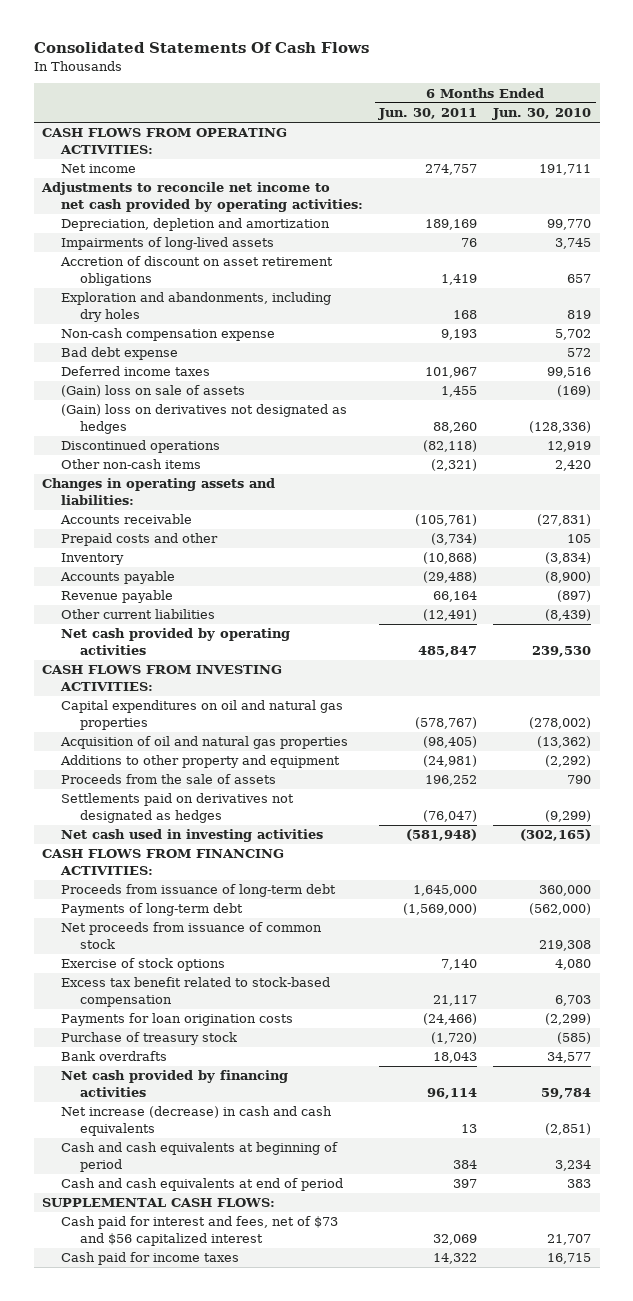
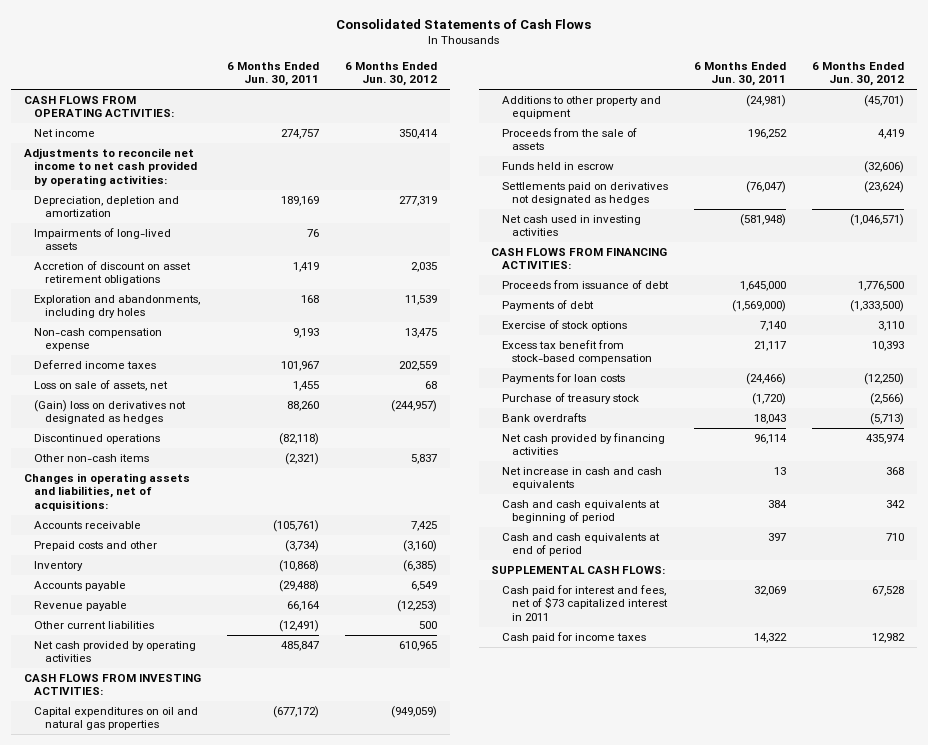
[33,42,369,54] Consolidated Statements Of Cash Flows -> [336,19,592,30] Consolidated Statements of Cash Flows
[492,108,592,121] Jun. 30, 2010 -> none
none -> [344,61,437,87] 6 Months Ended Jun. 30, 2012
[61,347,179,361] Bad debt expense -> none
[61,385,246,398] (Gain) loss on sale of assets -> [34,379,169,391] Loss on sale of assets, net
[41,478,275,505] Changes in operating assets and liabilities: -> [24,472,191,512] Changes in operating assets and liabilities, net of acquisitions:
[60,736,349,750] Acquisition of oil and natural gas properties -> none
[415,716,478,729] (578,767) -> [273,705,320,718] (677,172)
none -> [501,161,614,170] Funds held in escrow
[61,922,323,949] Net proceeds from issuance of common stock -> none
[61,884,337,898] Proceeds from issuance of long-term debt -> [501,279,669,289] Proceeds from issuance of debt
[61,903,244,917] Payments of long-term debt -> [501,299,594,311] Payments of debt
[61,977,331,1007] Excess tax benefit related to stock-based compensation -> [501,339,653,365] Excess tax benefit from stock-based compensation
[61,1013,294,1027] Payments for loan origination costs -> [501,372,625,384] Payments for loan costs
[61,1106,333,1136] Net increase (decrease) in cash and cash equivalents -> [501,466,662,491] Net increase in cash and cash equivalents
[61,1216,339,1246] Cash paid for interest and fees, net of $73 and $56 capitalized interest -> [501,584,669,622] Cash paid for interest and fees, net of $73 capitalized interest in 2011

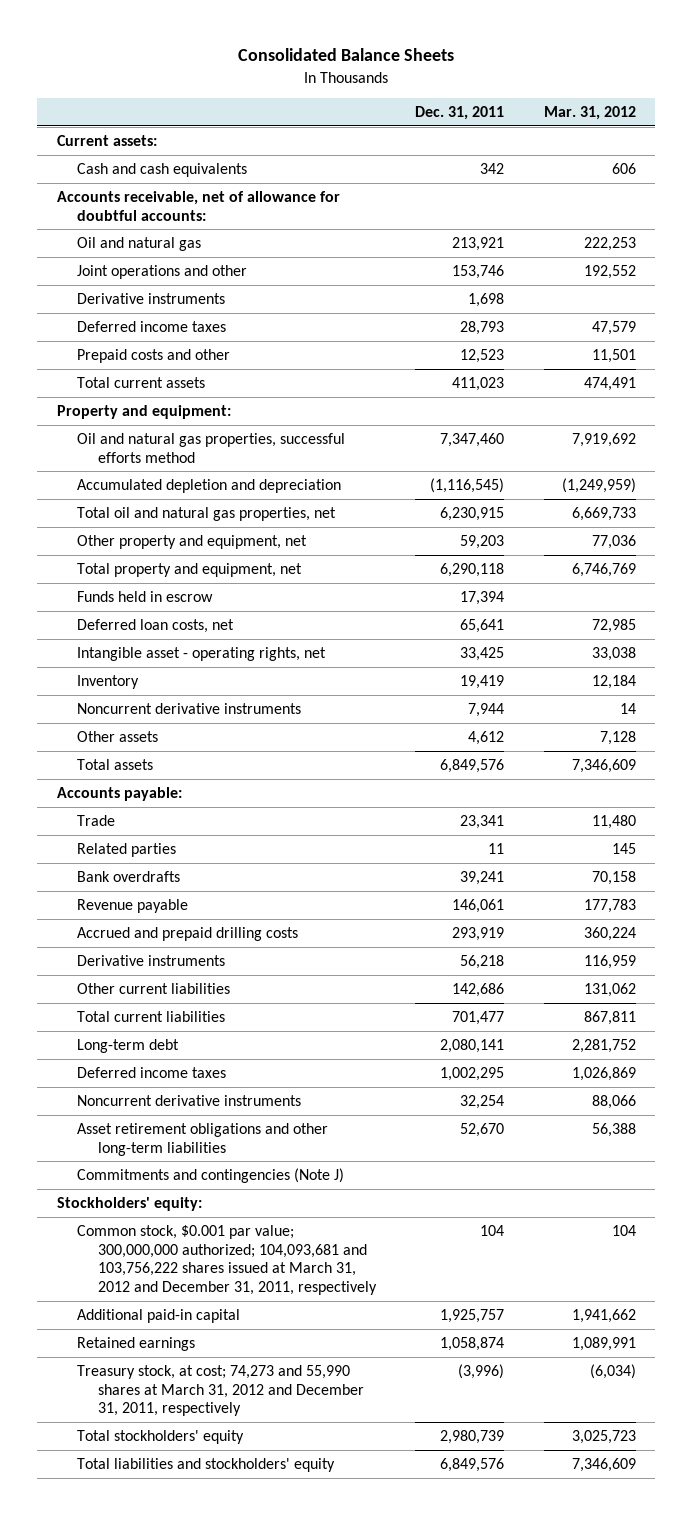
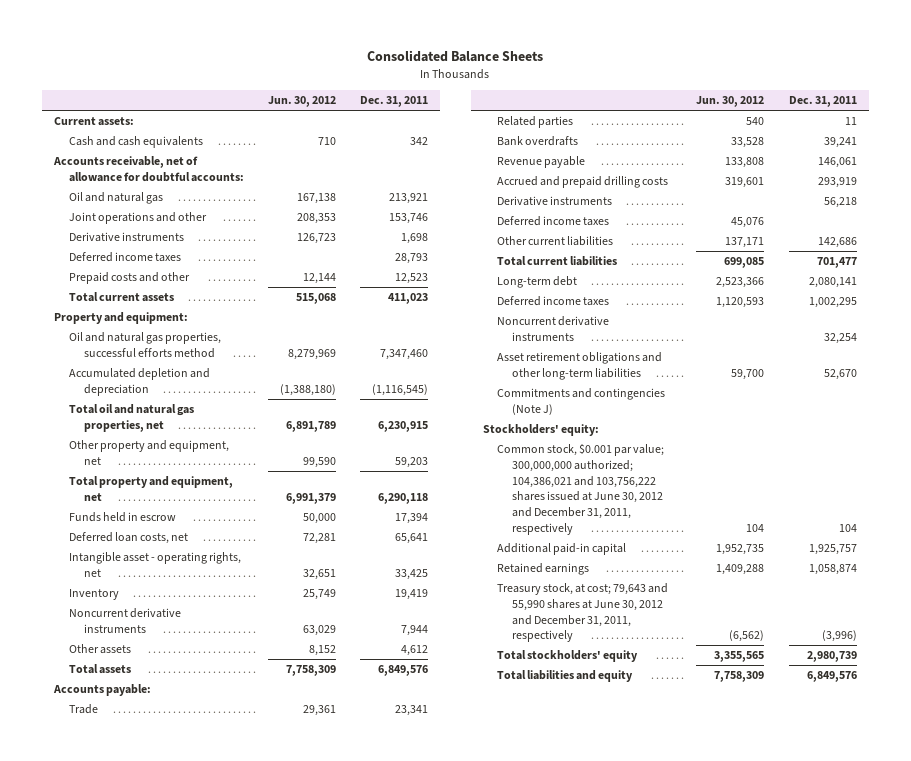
[543,106,636,121] Mar. 31, 2012 -> none
none -> [268,96,337,108] Jun. 30, 2012
none -> [497,216,610,227] Deferred income taxes
[77,1224,377,1295] Common stock, $0.001 par value; 300,000,000 authorized; 104,093,681 and 103,756,222 shares issued at March 31, 2012 and December 31, 2011, respectively -> [497,444,665,535] Common stock, $0.001 par value; 300,000,000 authorized; 104,386,021 and 103,756,222 shares issued at June 30, 2012 and December 31, 2011, respectively
[77,1364,364,1417] Treasury stock, at cost; 74,273 and 55,990 shares at March 31, 2012 and December 31, 2011, respectively -> [497,583,669,643] Treasury stock, at cost; 79,643 and 55,990 shares at June 30, 2012 and December 31, 2011, respectively
[77,1457,336,1472] Total liabilities and stockholders' equity -> [497,670,634,683] Total liabilities and equity

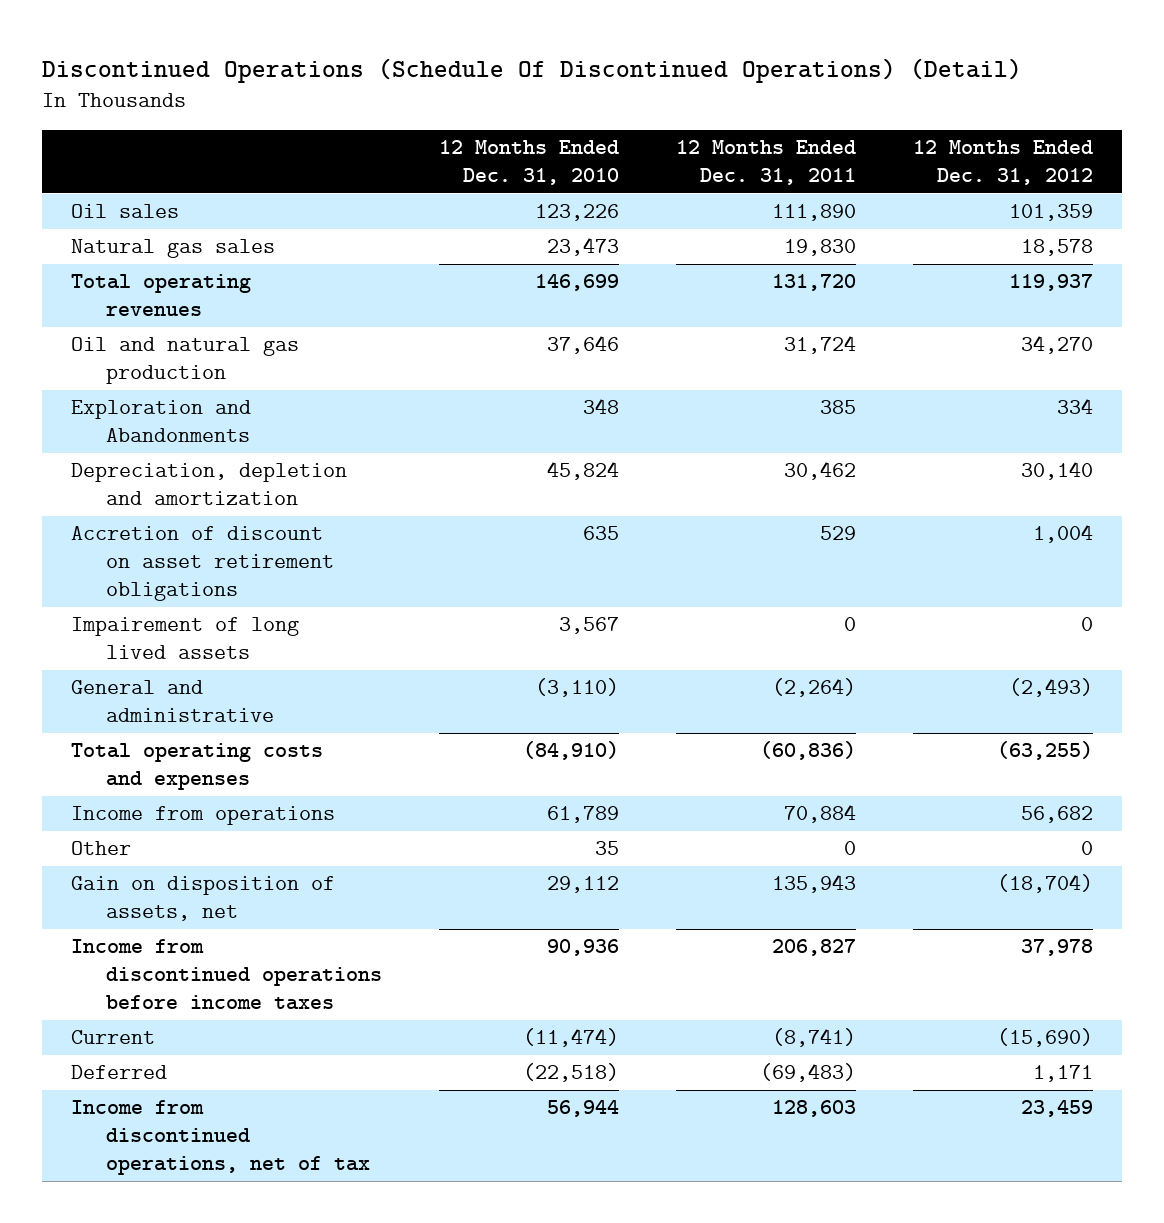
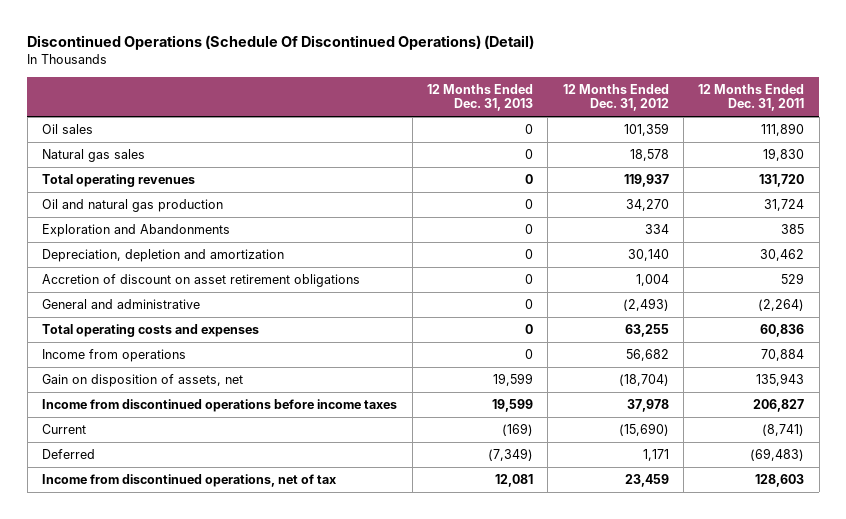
[438,139,619,185] 12 Months Ended Dec. 31, 2010 -> none
none -> [426,83,533,112] 12 Months Ended Dec. 31, 2013
[70,617,299,660] Impairement of long lived assets -> none
[759,741,856,761] (60,836) -> [760,323,805,337] 60,836
[996,741,1093,761] (63,255) -> [624,323,669,337] 63,255
[70,841,131,856] Other -> none

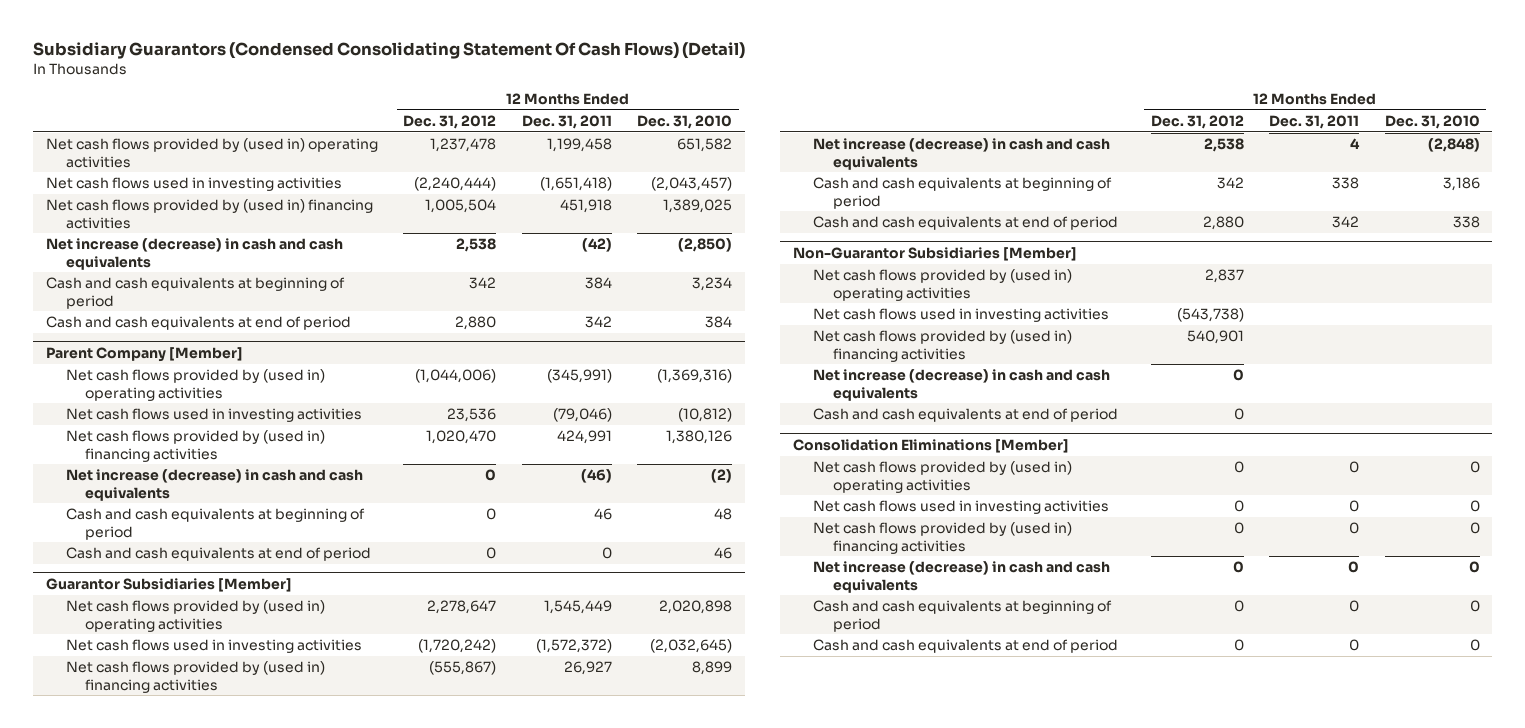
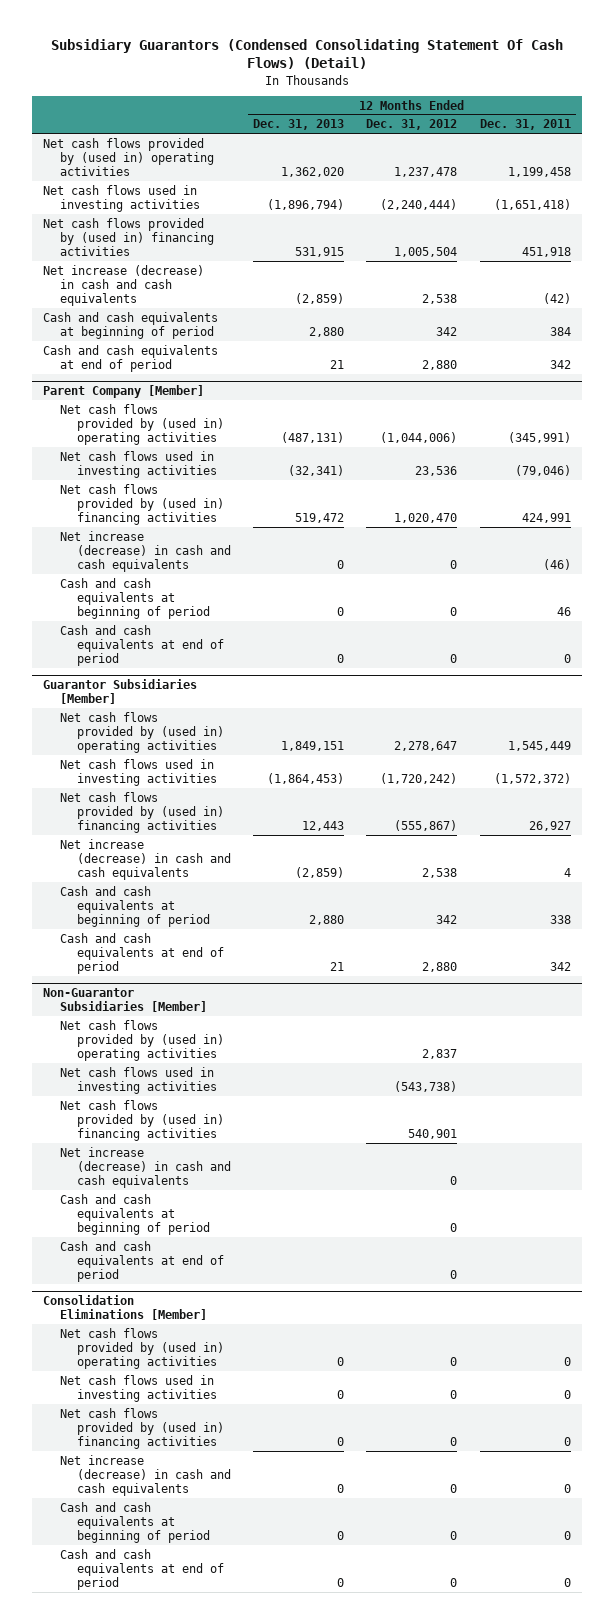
[637,114,733,129] Dec. 31, 2010 -> none
none -> [253,119,345,131] Dec. 31, 2013
none -> [59,1193,210,1236] Cash and cash equivalents at beginning of period

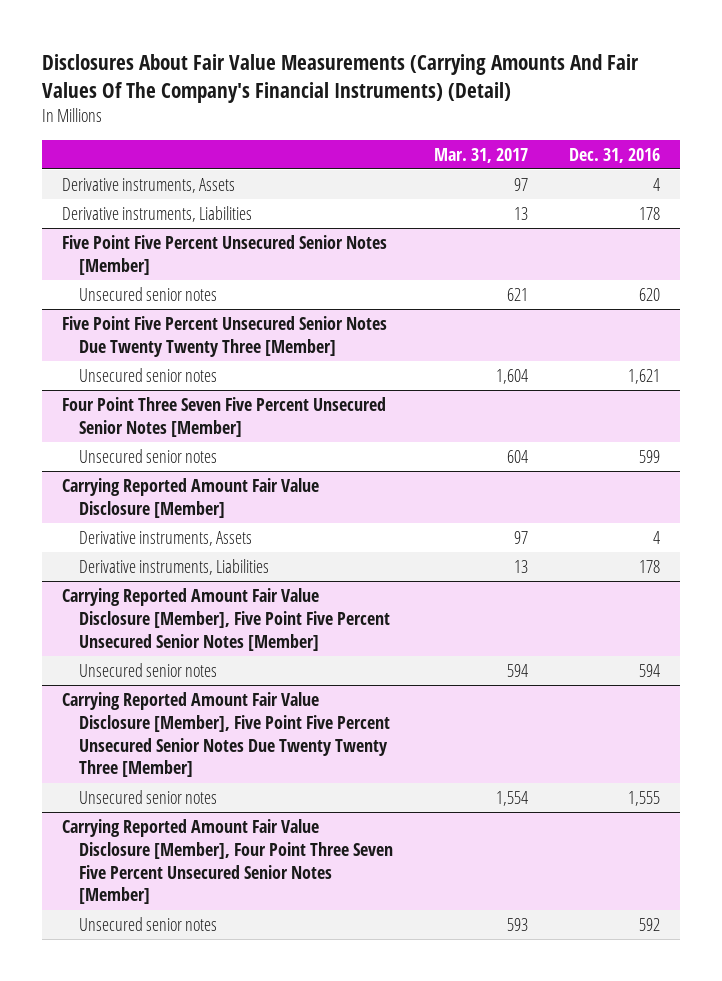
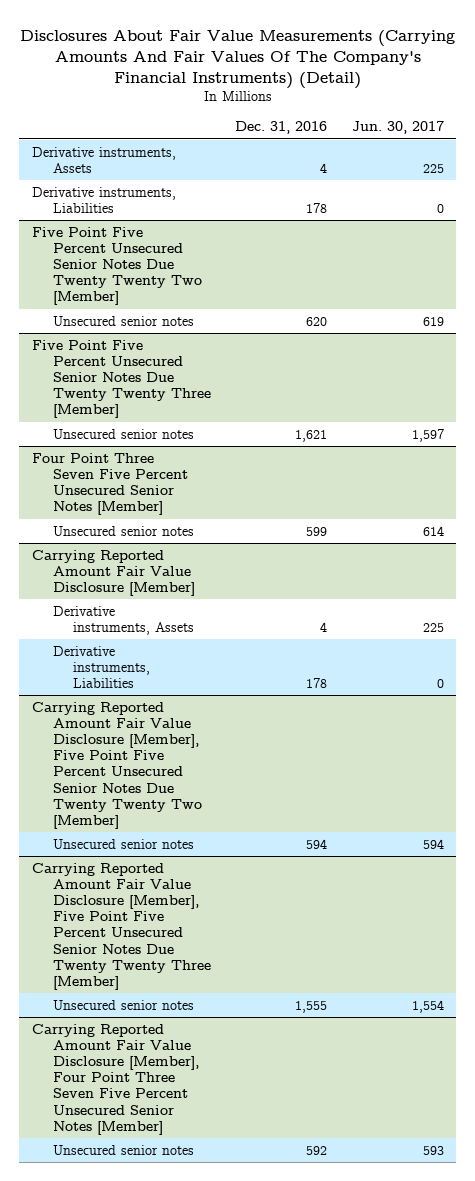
[433,147,528,163] Mar. 31, 2017 -> none
none -> [351,121,444,135] Jun. 30, 2017
[62,234,388,275] Five Point Five Percent Unsecured Senior Notes [Member] -> [31,226,202,306] Five Point Five Percent Unsecured Senior Notes Due Twenty Twenty Two [Member]
[62,587,390,651] Carrying Reported Amount Fair Value Disclosure [Member], Five Point Five Percent Unsecured Senior Notes [Member] -> [31,701,202,829] Carrying Reported Amount Fair Value Disclosure [Member], Five Point Five Percent Unsecured Senior Notes Due Twenty Twenty Two [Member]

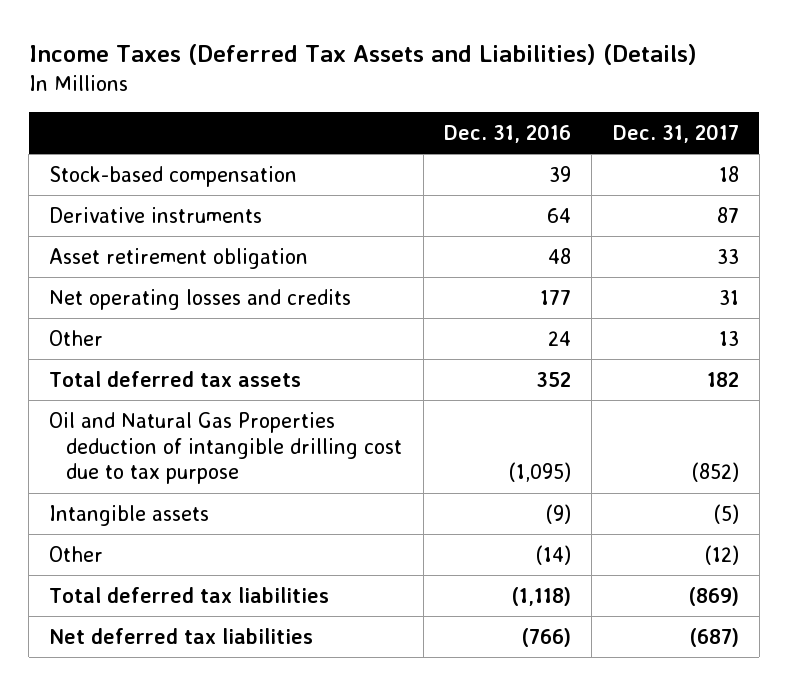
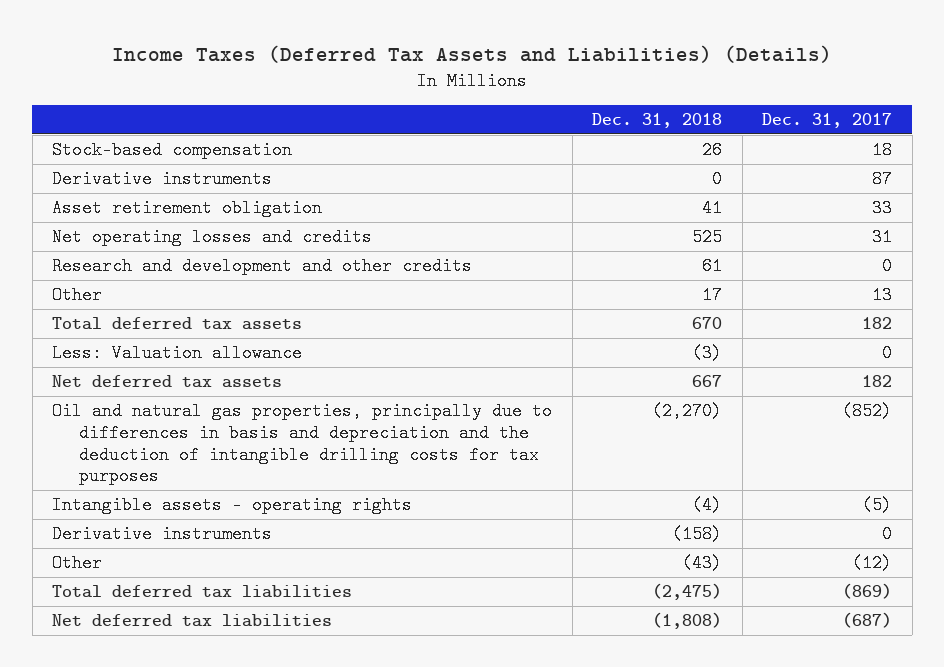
[443,123,571,143] Dec. 31, 2016 -> none
none -> [592,112,723,128] Dec. 31, 2018
none -> [52,257,473,276] Research and development and other credits
none -> [52,344,303,363] Less: Valuation allowance
none -> [52,375,283,389] Net deferred tax assets
[49,411,403,485] Oil and Natural Gas Properties deduction of intangible drilling cost due to tax purpose -> [52,402,553,486] Oil and natural gas properties, principally due to differences in basis and depreciation and the deduction of intangible drilling costs for tax purposes
[49,504,210,526] Intangible assets -> [52,496,413,515] Intangible assets - operating rights
none -> [52,525,273,544] Derivative instruments

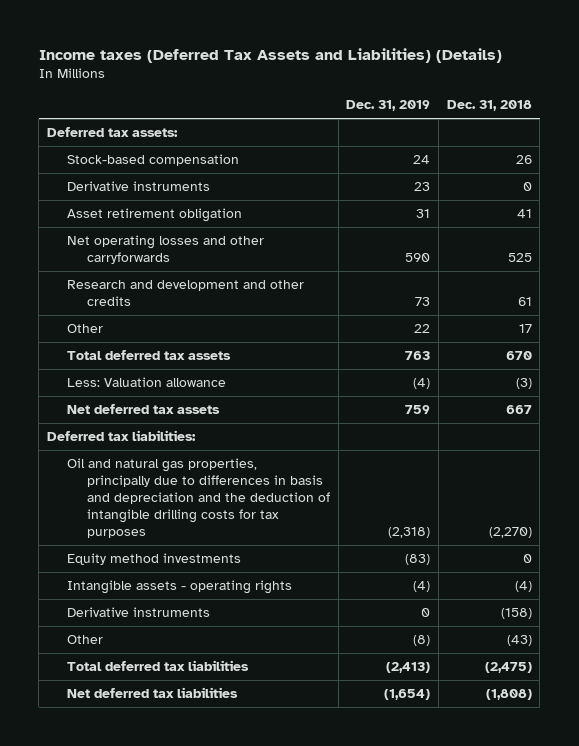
[112,44,833,63] Income Taxes (Deferred Tax Assets and Liabilities) (Details) -> [38,47,502,63] Income taxes (Deferred Tax Assets and Liabilities) (Details)
[762,112,893,128] Dec. 31, 2017 -> none
none -> [346,100,431,112] Dec. 31, 2019
none -> [46,127,178,138] Deferred tax assets:
[52,228,373,247] Net operating losses and credits -> [67,235,265,265] Net operating losses and other carryforwards
none -> [46,430,196,442] Deferred tax liabilities:
none -> [67,553,242,566] Equity method investments

